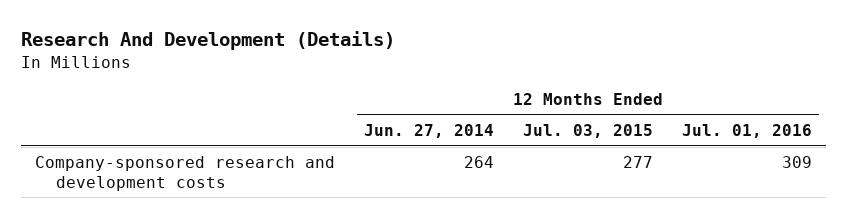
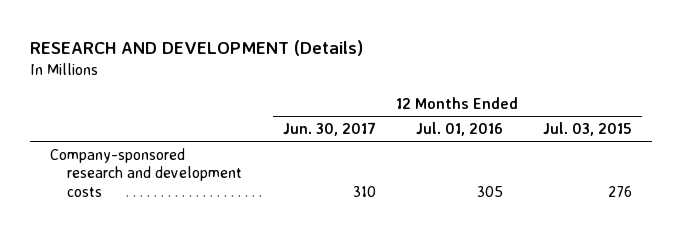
[20,31,395,51] Research And Development (Details) -> [29,40,363,57] RESEARCH AND DEVELOPMENT (Details)
[364,124,495,139] Jun. 27, 2014 -> none
none -> [282,122,376,137] Jun. 30, 2017
[623,156,654,169] 277 -> [607,185,632,197] 276
[781,156,812,169] 309 -> [476,185,503,197] 305

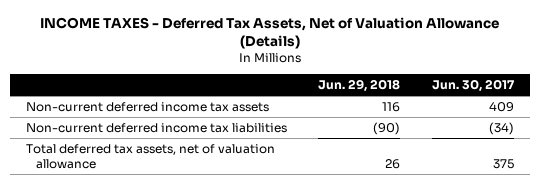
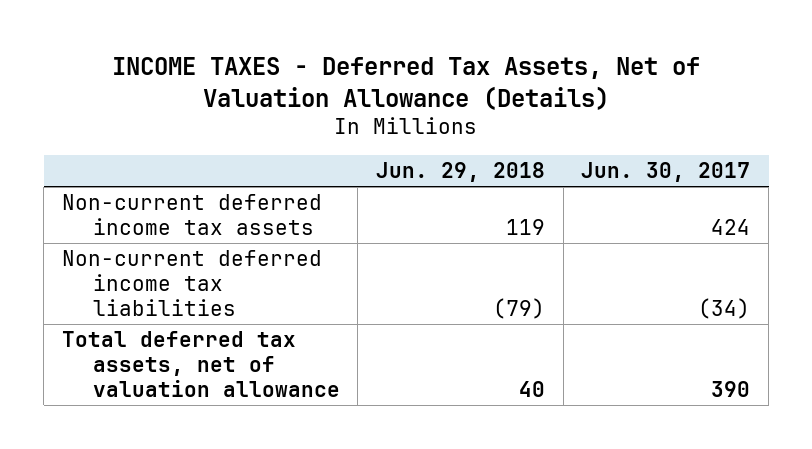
[382,101,401,112] 116 -> [505,218,545,235] 119
[489,101,515,112] 409 -> [711,218,751,235] 424
[373,121,401,135] (90) -> [492,297,545,319] (79)
[385,158,401,169] 26 -> [518,380,545,397] 40
[493,158,515,169] 375 -> [711,380,751,397] 390

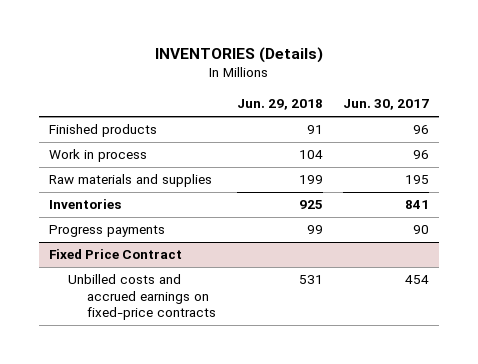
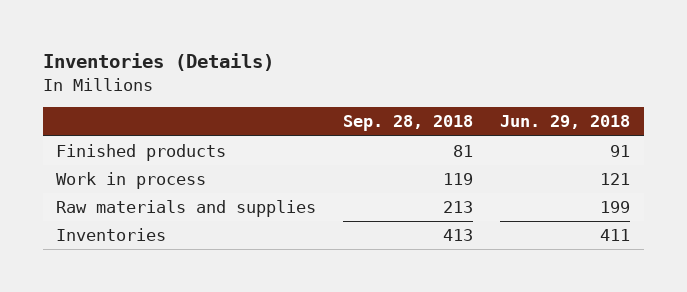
[154,47,323,64] INVENTORIES (Details) -> [42,53,274,72] Inventories (Details)
[342,99,429,111] Jun. 30, 2017 -> none
none -> [343,115,474,132] Sep. 28, 2018
[298,150,323,160] 104 -> [600,173,631,186] 121
[48,225,165,238] Progress payments -> none
[48,249,182,260] Fixed Price Contract -> none
[68,274,217,320] Unbilled costs and accrued earnings on fixed-price contracts -> none
[298,200,323,210] 925 -> [600,229,631,242] 411

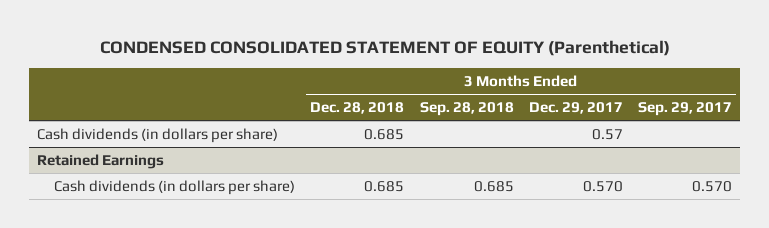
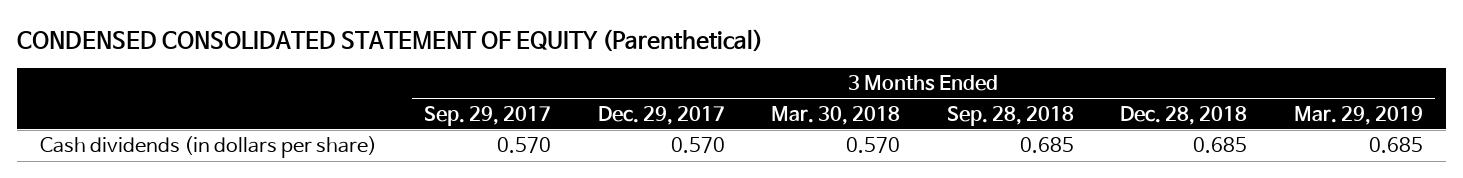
none -> [771,105,901,125] Mar. 30, 2018
none -> [1293,105,1423,125] Mar. 29, 2019
[36,128,278,144] Cash dividends (in dollars per share) -> none
[36,154,164,170] Retained Earnings -> none

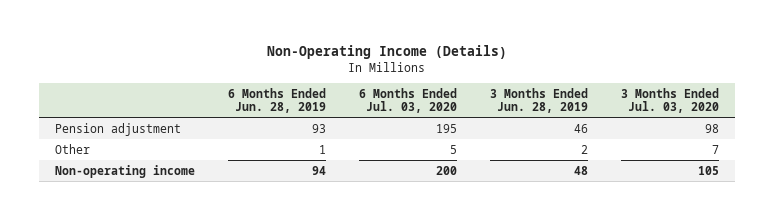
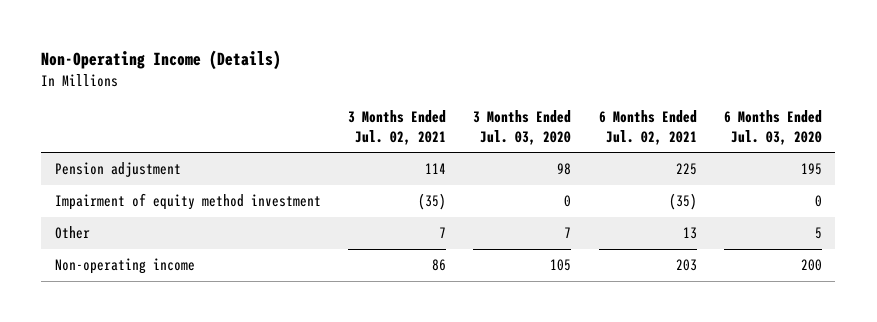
[227,87,326,113] 6 Months Ended Jun. 28, 2019 -> none
[489,87,588,113] 3 Months Ended Jun. 28, 2019 -> none
none -> [348,110,447,145] 3 Months Ended Jul. 02, 2021
none -> [598,110,697,145] 6 Months Ended Jul. 02, 2021
none -> [54,193,321,211] Impairment of equity method investment

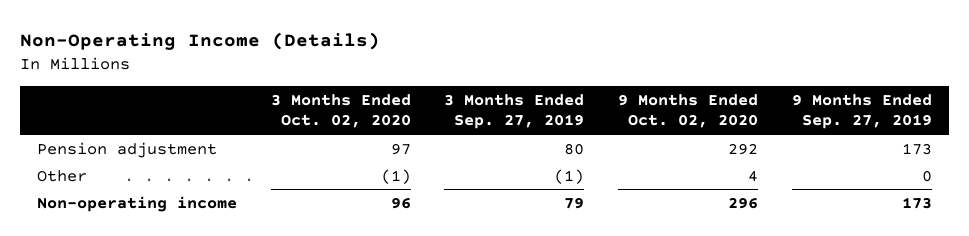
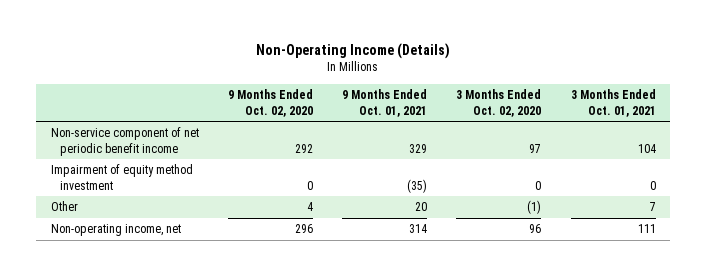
[444,93,585,130] 3 Months Ended Sep. 27, 2019 -> none
[791,93,932,130] 9 Months Ended Sep. 27, 2019 -> none
none -> [342,89,428,117] 9 Months Ended Oct. 01, 2021
none -> [570,89,656,117] 3 Months Ended Oct. 01, 2021
[36,141,217,158] Pension adjustment -> [50,127,199,156] Non-service component of net periodic benefit income
none -> [50,164,193,190] Impairment of equity method investment
[36,195,237,212] Non-operating income -> [50,224,181,237] Non-operating income, net

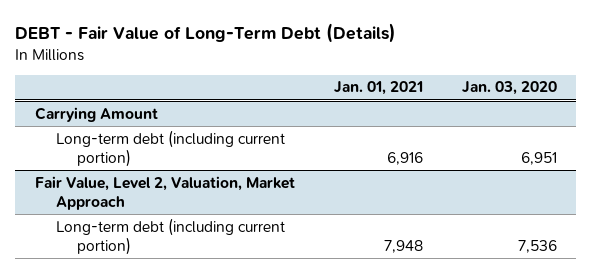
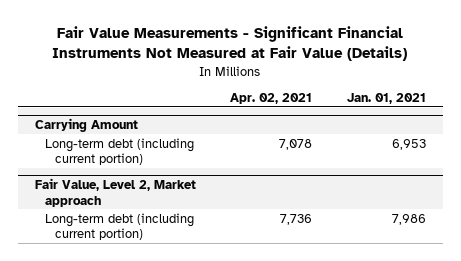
[15,22,397,43] DEBT - Fair Value of Long-Term Debt (Details) -> [52,26,408,62] Fair Value Measurements - Significant Financial Instruments Not Measured at Fair Value (Details)
[461,81,557,96] Jan. 03, 2020 -> none
none -> [230,93,313,105] Apr. 02, 2021
[386,151,423,165] 6,916 -> [391,138,426,150] 6,953
[34,175,295,210] Fair Value, Level 2, Valuation, Market Approach -> [35,178,197,207] Fair Value, Level 2, Market approach
[383,239,423,253] 7,948 -> [391,213,426,225] 7,986

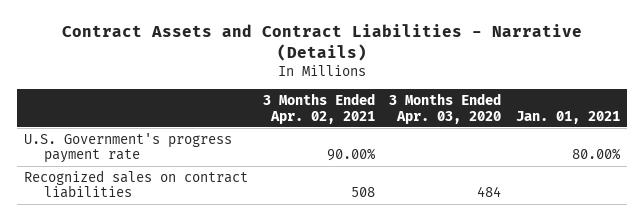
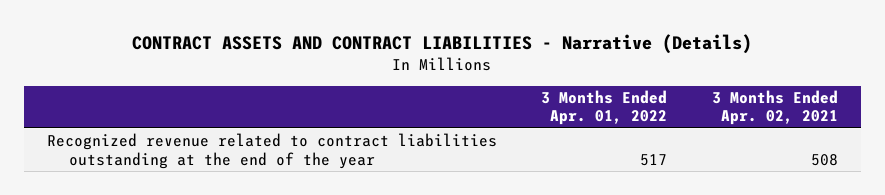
[61,24,582,61] Contract Assets and Contract Liabilities - Narrative (Details) -> [132,33,753,54] CONTRACT ASSETS AND CONTRACT LIABILITIES - Narrative (Details)
[389,92,502,124] 3 Months Ended Apr. 03, 2020 -> none
[515,110,620,124] Jan. 01, 2021 -> none
none -> [541,89,668,126] 3 Months Ended Apr. 01, 2022
[23,132,232,164] U.S. Government's progress payment rate -> none
[23,169,248,199] Recognized sales on contract liabilities -> [46,133,497,169] Recognized revenue related to contract liabilities outstanding at the end of the year

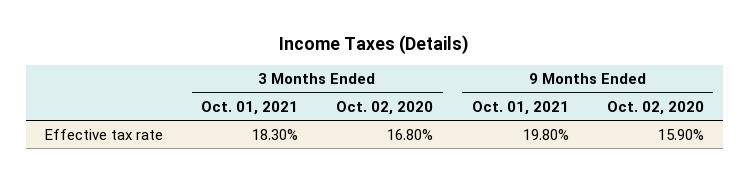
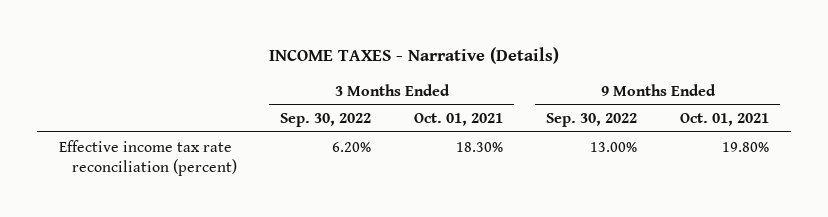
[279,35,470,55] Income Taxes (Details) -> [268,47,559,65] INCOME TAXES - Narrative (Details)
[336,100,434,115] Oct. 02, 2020 -> none
[606,100,704,115] Oct. 02, 2020 -> none
none -> [279,112,371,127] Sep. 30, 2022
none -> [546,112,638,127] Sep. 30, 2022
[45,129,164,141] Effective tax rate -> [58,139,237,176] Effective income tax rate reconciliation (percent)

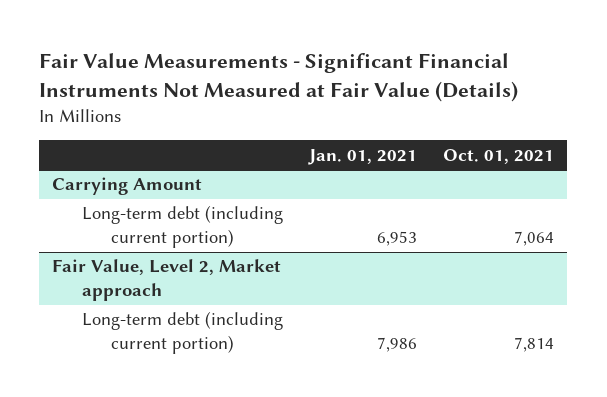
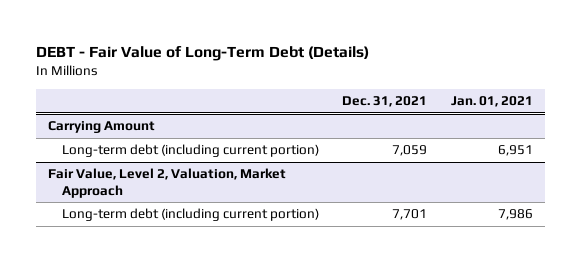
[39,53,519,102] Fair Value Measurements - Significant Financial Instruments Not Measured at Fair Value (Details) -> [36,46,370,62] DEBT - Fair Value of Long-Term Debt (Details)
[443,148,555,164] Oct. 01, 2021 -> none
none -> [342,96,428,108] Dec. 31, 2021
[377,231,418,247] 6,953 -> [497,145,533,157] 6,951
[52,259,282,302] Fair Value, Level 2, Market approach -> [48,168,287,198] Fair Value, Level 2, Valuation, Market Approach

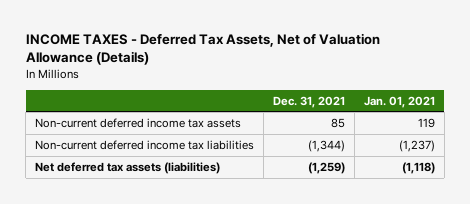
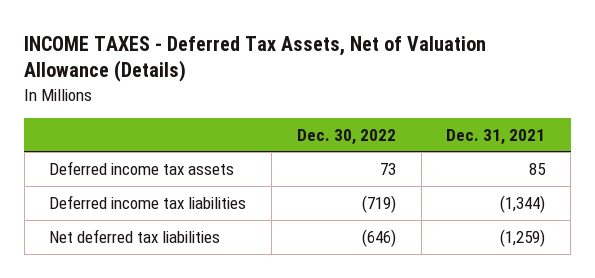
[363,95,435,108] Jan. 01, 2021 -> none
none -> [296,128,396,145] Dec. 30, 2022
[35,118,242,129] Non-current deferred income tax assets -> [49,160,235,175] Deferred income tax assets
[35,140,255,151] Non-current deferred income tax liabilities -> [49,194,247,209] Deferred income tax liabilities
[35,162,221,175] Net deferred tax assets (liabilities) -> [49,228,221,243] Net deferred tax liabilities

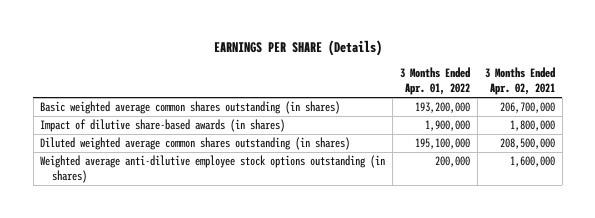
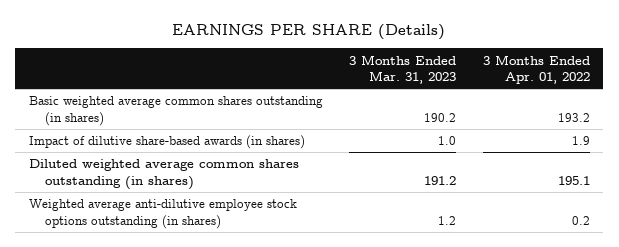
[485,67,556,96] 3 Months Ended Apr. 02, 2021 -> none
none -> [349,54,457,85] 3 Months Ended Mar. 31, 2023
[415,102,471,114] 193,200,000 -> [558,112,591,122] 193.2
[425,120,471,132] 1,900,000 -> [572,136,591,146] 1.9
[415,138,471,150] 195,100,000 -> [558,175,591,185] 195.1
[435,156,471,168] 200,000 -> [572,215,591,225] 0.2

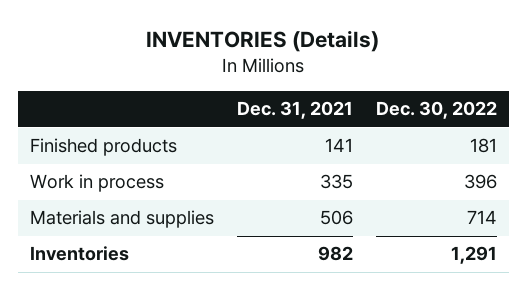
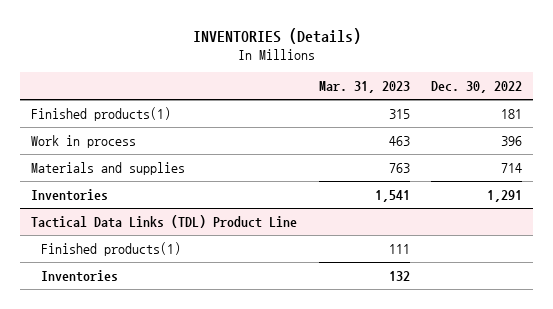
[236,101,353,120] Dec. 31, 2021 -> none
none -> [318,81,410,94] Mar. 31, 2023
[29,138,177,157] Finished products -> [30,106,171,121] Finished products(1)
none -> [30,214,297,228] Tactical Data Links (TDL) Product Line
none -> [40,241,181,256] Finished products(1)
none -> [40,269,118,282] Inventories

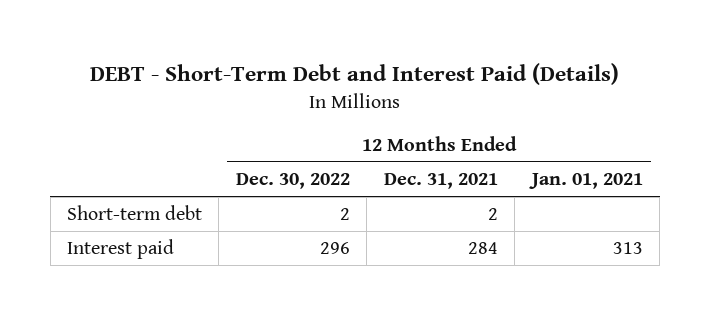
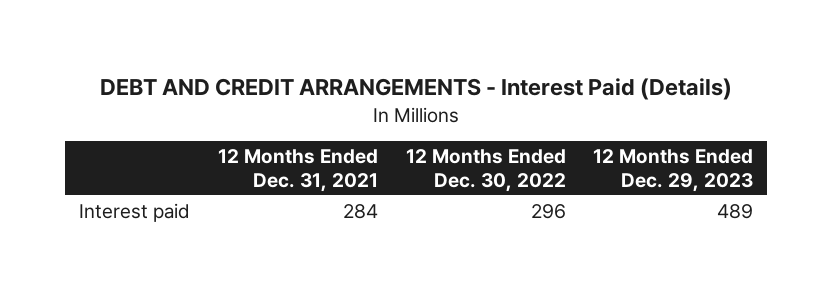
[89,62,619,85] DEBT - Short-Term Debt and Interest Paid (Details) -> [100,78,733,101] DEBT AND CREDIT ARRANGEMENTS - Interest Paid (Details)
[528,173,643,190] Jan. 01, 2021 -> none
none -> [593,149,754,193] 12 Months Ended Dec. 29, 2023
[67,205,203,221] Short-term debt -> none

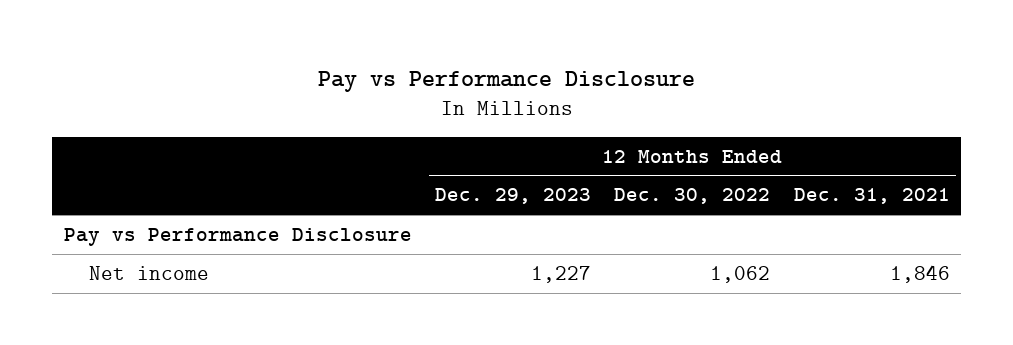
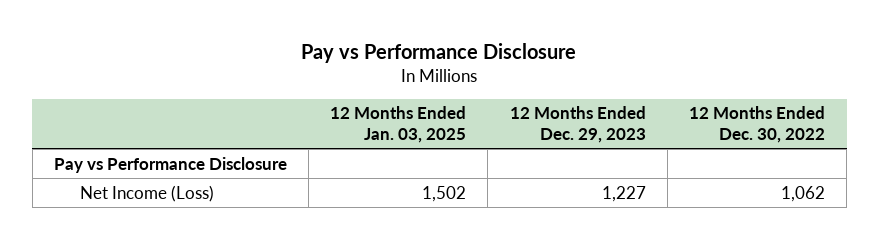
[793,188,950,205] Dec. 31, 2021 -> none
none -> [330,106,467,143] 12 Months Ended Jan. 03, 2025
[88,265,209,280] Net income -> [79,184,214,202] Net Income (Loss)

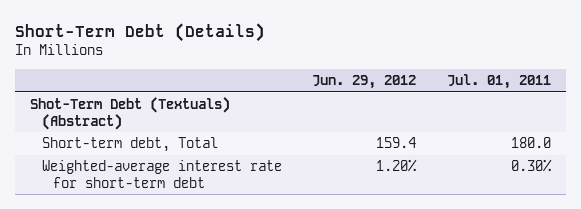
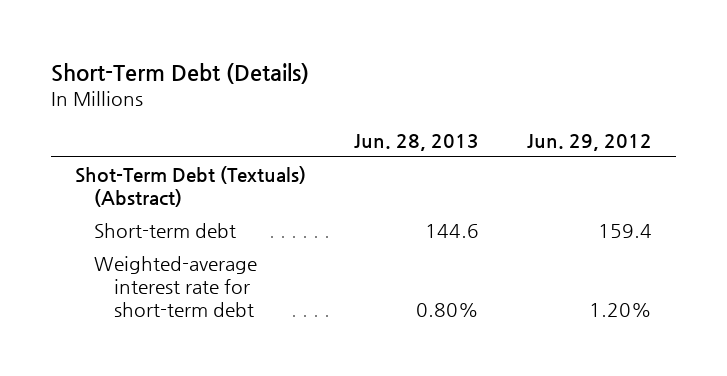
[446,74,551,90] Jul. 01, 2011 -> none
none -> [353,133,479,151] Jun. 28, 2013
[41,137,218,153] Short-term debt, Total -> [94,222,237,238] Short-term debt

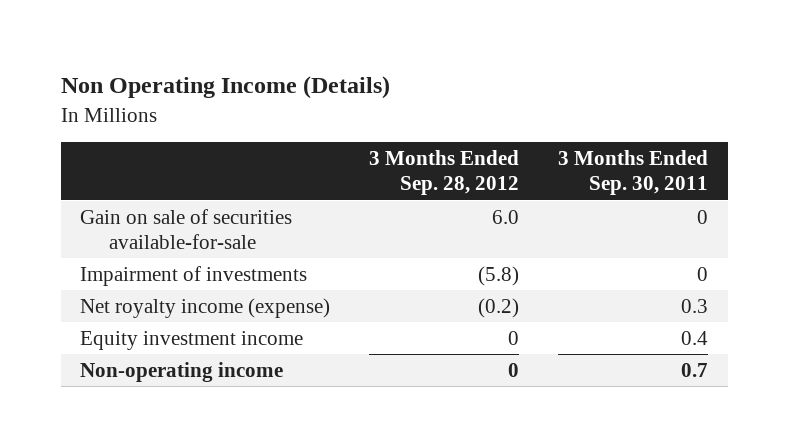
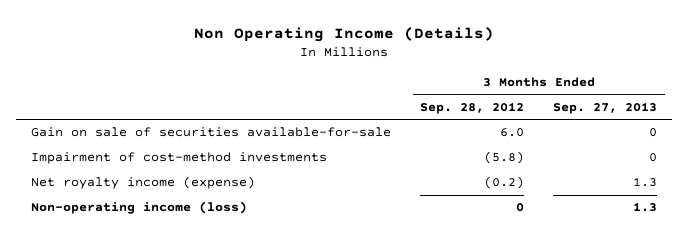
[558,150,709,196] 3 Months Ended Sep. 30, 2011 -> none
none -> [553,101,658,114] Sep. 27, 2013
[80,265,308,286] Impairment of investments -> [31,152,328,165] Impairment of cost-method investments
[80,330,304,350] Equity investment income -> none
[80,361,284,382] Non-operating income -> [31,201,248,215] Non-operating income (loss)

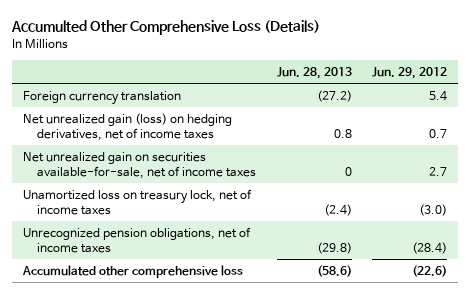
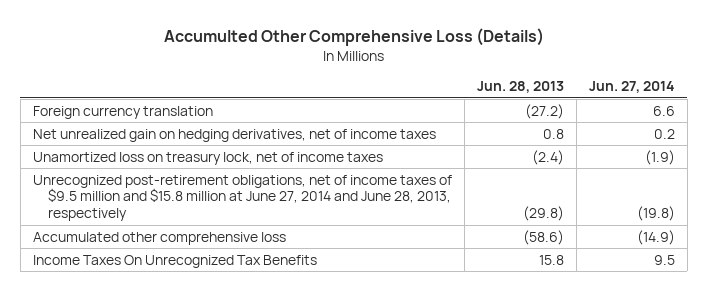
[372,66,448,79] Jun. 29, 2012 -> none
none -> [588,81,675,94] Jun. 27, 2014
[22,152,256,179] Net unrealized gain on securities available-for-sale, net of income taxes -> none
[22,113,232,141] Net unrealized gain (loss) on hedging derivatives, net of income taxes -> [32,128,436,142] Net unrealized gain on hedging derivatives, net of income taxes
[22,227,251,253] Unrecognized pension obligations, net of income taxes -> [32,174,452,222] Unrecognized post-retirement obligations, net of income taxes of $9.5 million and $15.8 million at June 27, 2014 and June 28, 2013, respectively
none -> [32,254,317,268] Income Taxes On Unrecognized Tax Benefits

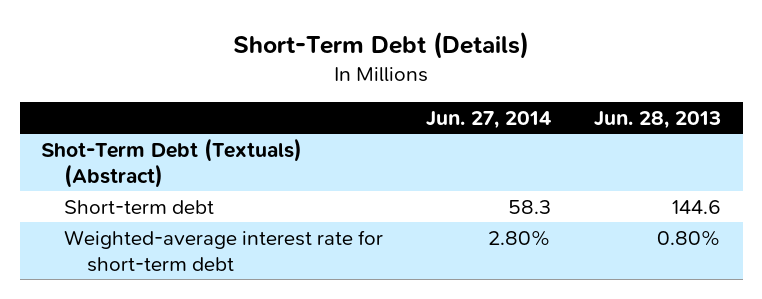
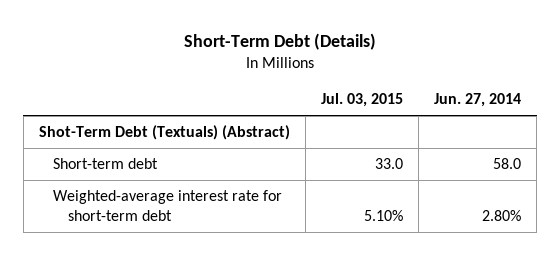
[594,111,722,130] Jun. 28, 2013 -> none
none -> [320,93,403,108] Jul. 03, 2015
[508,199,552,214] 58.3 -> [493,158,522,170] 58.0

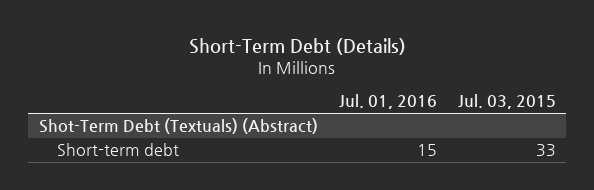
[434,93,522,108] Jun. 27, 2014 -> none
none -> [338,94,437,110] Jul. 01, 2016
[53,190,283,222] Weighted-average interest rate for short-term debt -> none
[374,158,403,170] 33.0 -> [535,144,556,158] 33

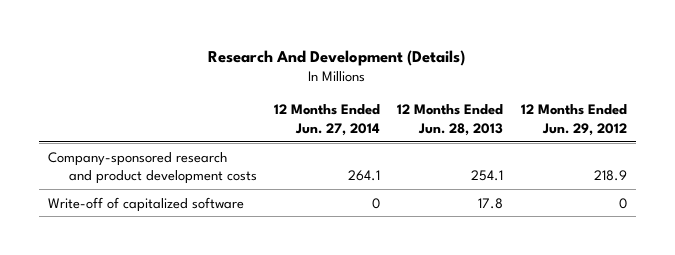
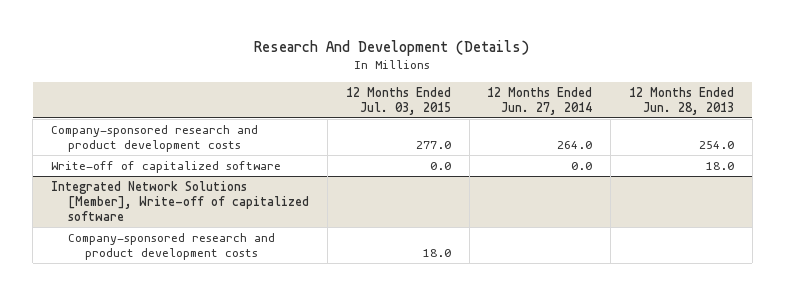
[520,104,627,136] 12 Months Ended Jun. 29, 2012 -> none
none -> [345,86,451,115] 12 Months Ended Jul. 03, 2015
[348,170,381,182] 264.1 -> [557,140,593,149] 264.0
[471,170,504,182] 254.1 -> [698,140,734,149] 254.0
[372,197,381,209] 0 -> [571,161,593,170] 0.0
[478,197,504,209] 17.8 -> [705,161,734,170] 18.0
none -> [51,180,310,221] Integrated Network Solutions [Member], Write-off of capitalized software
none -> [68,232,276,260] Company-sponsored research and product development costs

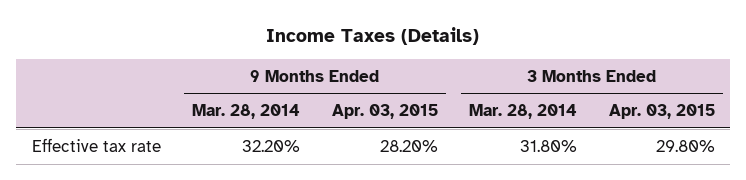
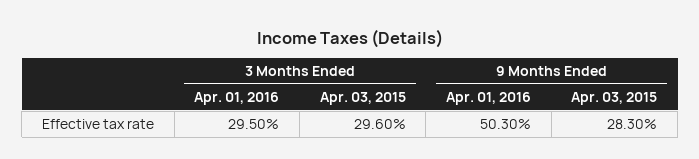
[192,104,301,120] Mar. 28, 2014 -> none
[469,104,578,120] Mar. 28, 2014 -> none
none -> [194,91,280,105] Apr. 01, 2016
none -> [446,91,532,105] Apr. 01, 2016
[379,139,438,152] 28.20% -> [607,119,658,130] 28.30%
[655,139,715,152] 29.80% -> [353,119,406,130] 29.60%

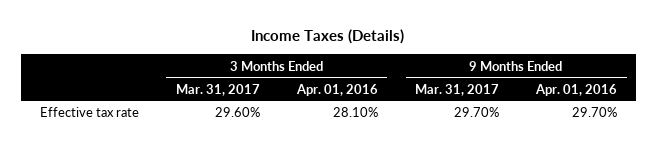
[319,91,406,105] Apr. 03, 2015 -> none
[571,91,658,105] Apr. 03, 2015 -> none
none -> [175,83,260,96] Mar. 31, 2017
none -> [415,83,500,96] Mar. 31, 2017
[228,119,280,130] 29.50% -> [332,107,378,118] 28.10%
[480,119,532,130] 50.30% -> [572,107,618,118] 29.70%

